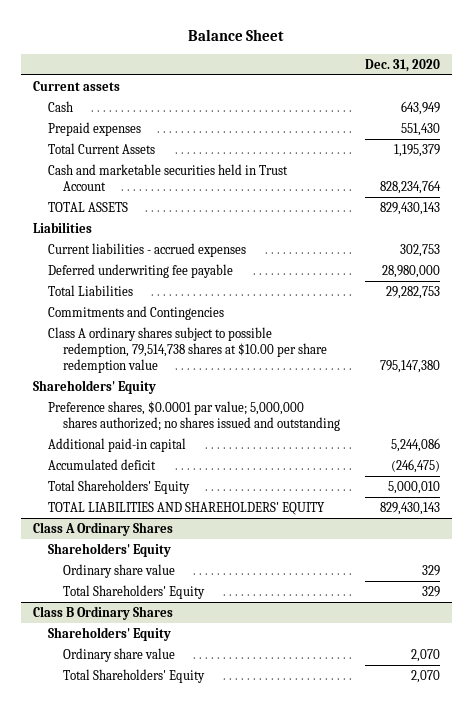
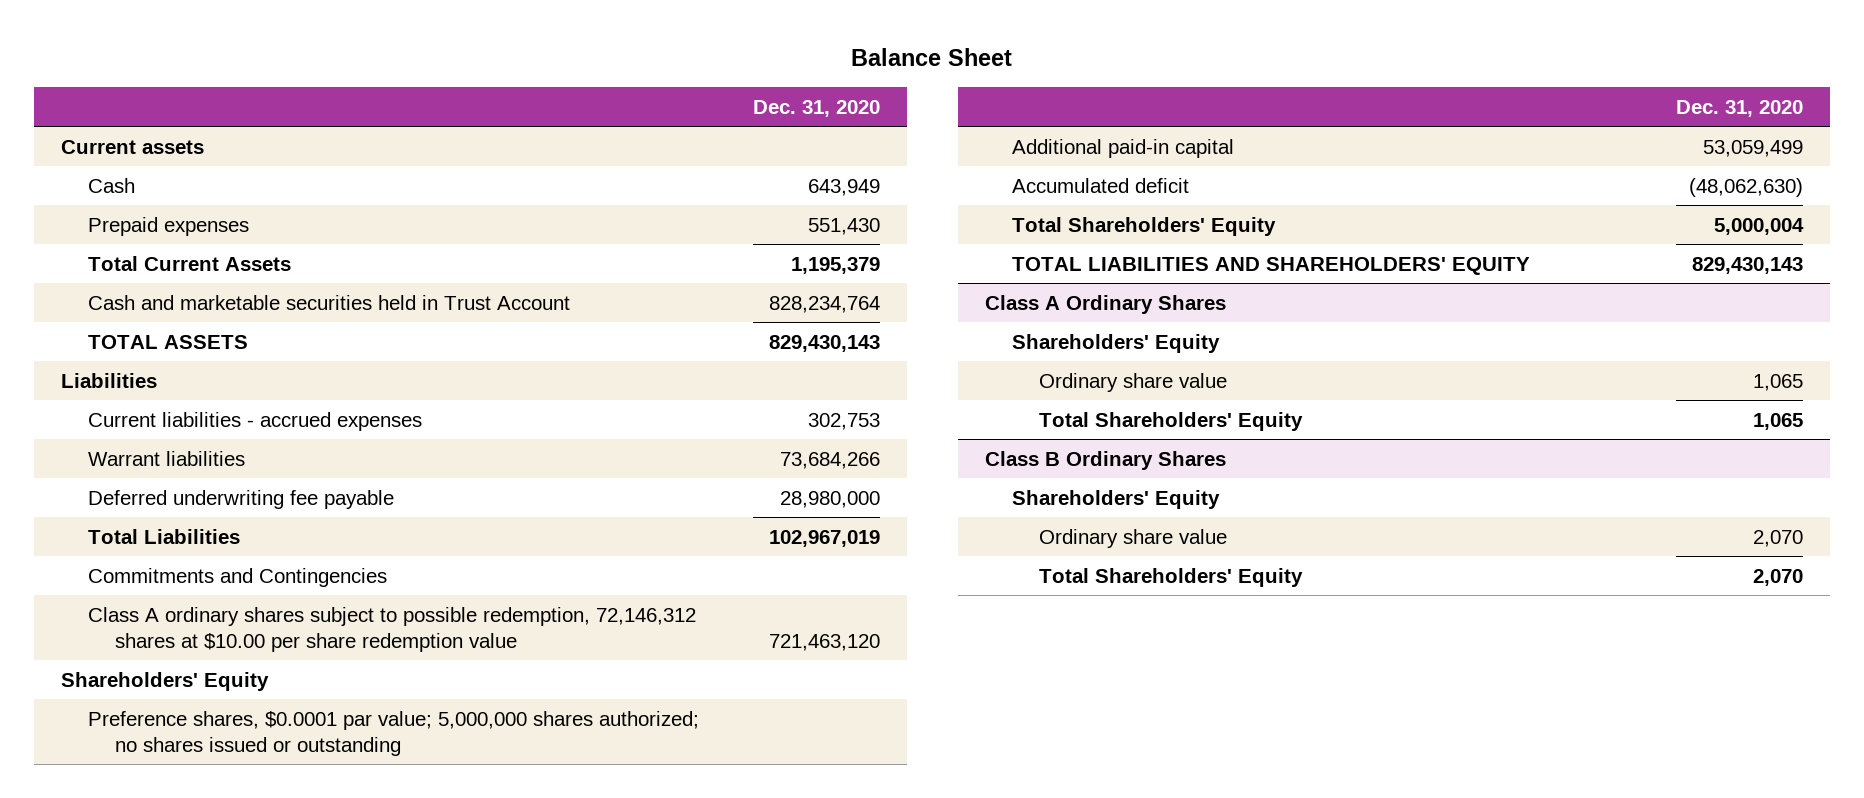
none -> [88,450,246,466] Warrant liabilities
[385,285,440,299] 29,282,753 -> [768,529,880,547] 102,967,019
[48,326,328,373] Class A ordinary shares subject to possible redemption, 79,514,738 shares at $10.00 per share redemption value -> [88,606,697,652] Class A ordinary shares subject to possible redemption, 72,146,312 shares at $10.00 per share redemption value
[379,359,440,373] 795,147,380 -> [768,633,880,651] 721,463,120
[48,400,341,431] Preference shares, $0.0001 par value; 5,000,000 shares authorized; no shares issued and outstanding -> [88,710,700,756] Preference shares, $0.0001 par value; 5,000,000 shares authorized; no shares issued or outstanding
[390,437,440,452] 5,244,086 -> [1703,139,1804,157] 53,059,499
[390,458,440,473] (246,475) -> [1689,177,1804,197] (48,062,630)
[387,480,440,494] 5,000,010 -> [1714,217,1805,235] 5,000,004
[421,564,440,576] 329 -> [1753,373,1804,391] 1,065
[421,585,440,597] 329 -> [1753,412,1804,430] 1,065

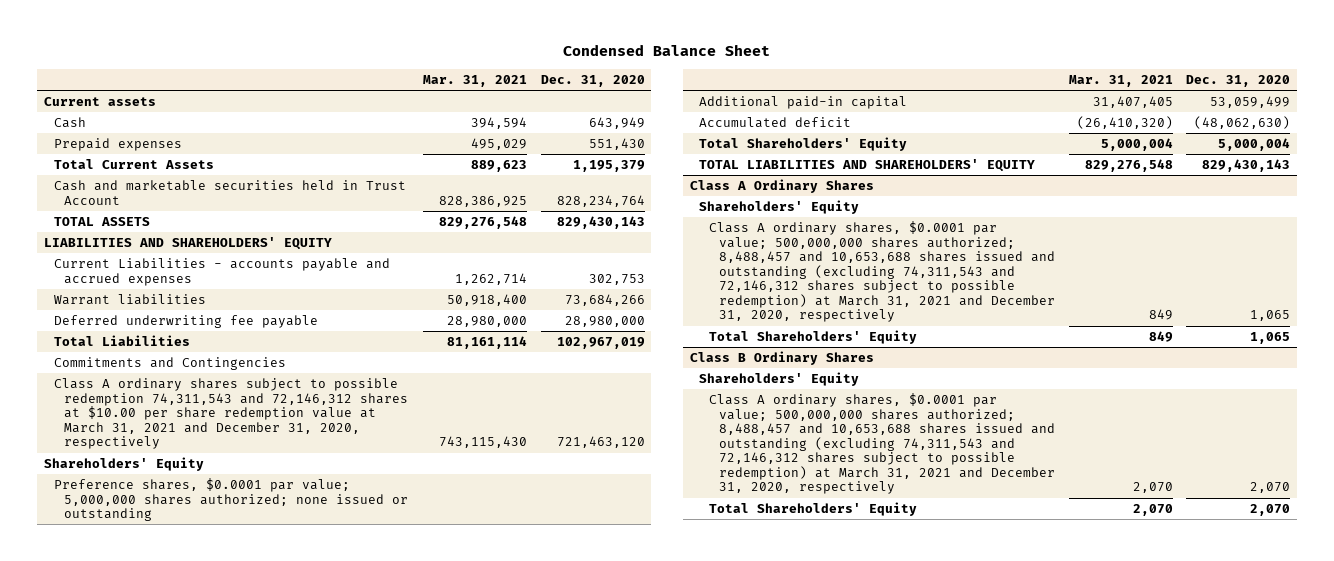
[851,48,1013,67] Balance Sheet -> [563,44,771,57] Condensed Balance Sheet
none -> [422,74,527,87] Mar. 31, 2021
[61,372,158,388] Liabilities -> none
none -> [43,237,332,251] LIABILITIES AND SHAREHOLDERS' EQUITY
[88,411,423,431] Current liabilities - accrued expenses -> [53,258,390,286] Current Liabilities - accounts payable and accrued expenses
[88,606,697,652] Class A ordinary shares subject to possible redemption, 72,146,312 shares at $10.00 per share redemption value -> [53,378,408,450] Class A ordinary shares subject to possible redemption 74,311,543 and 72,146,312 shares at $10.00 per share redemption value at March 31, 2021 and December 31, 2020, respectively
[88,710,700,756] Preference shares, $0.0001 par value; 5,000,000 shares authorized; no shares issued or outstanding -> [53,478,408,522] Preference shares, $0.0001 par value; 5,000,000 shares authorized; none issued or outstanding
[1038,372,1227,392] Ordinary share value -> [709,221,1055,323] Class A ordinary shares, $0.0001 par value; 500,000,000 shares authorized; 8,488,457 and 10,653,688 shares issued and outstanding (excluding 74,311,543 and 72,146,312 shares subject to possible redemption) at March 31, 2021 and December 31, 2020, respectively
[1038,528,1227,548] Ordinary share value -> [709,393,1055,495] Class A ordinary shares, $0.0001 par value; 500,000,000 shares authorized; 8,488,457 and 10,653,688 shares issued and outstanding (excluding 74,311,543 and 72,146,312 shares subject to possible redemption) at March 31, 2021 and December 31, 2020, respectively

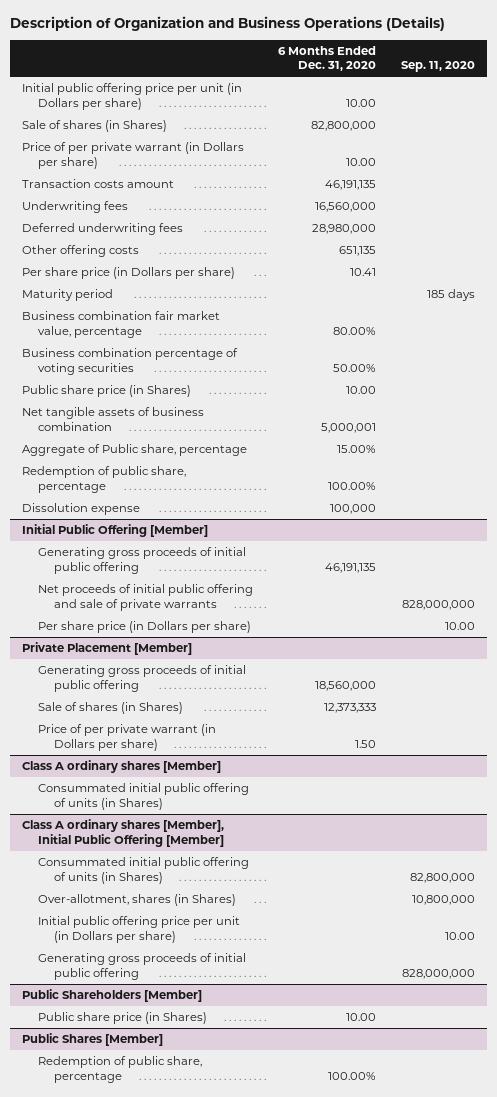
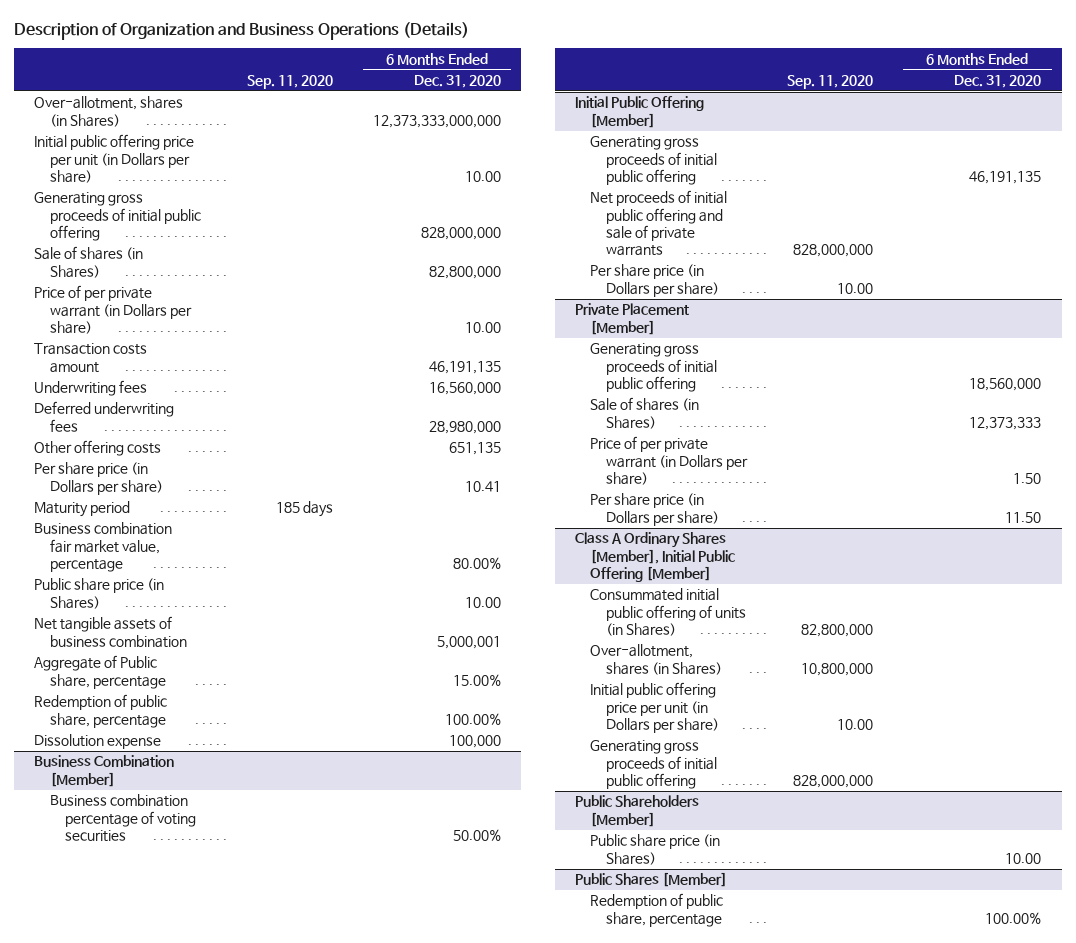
none -> [34,96,184,127] Over-allotment, shares (in Shares)
none -> [34,192,201,242] Generating gross proceeds of initial public offering
[22,348,239,375] Business combination percentage of voting securities -> none
none -> [34,755,175,787] Business Combination [Member]
none -> [49,794,197,843] Business combination percentage of voting securities
[22,760,222,774] Class A ordinary shares [Member] -> none
[38,783,250,810] Consummated initial public offering of units (in Shares) -> none
none -> [590,493,720,526] Per share price (in Dollars per share)
[22,819,225,847] Class A ordinary shares [Member], Initial Public Offering [Member] -> [574,532,736,583] Class A Ordinary Shares [Member], Initial Public Offering [Member]

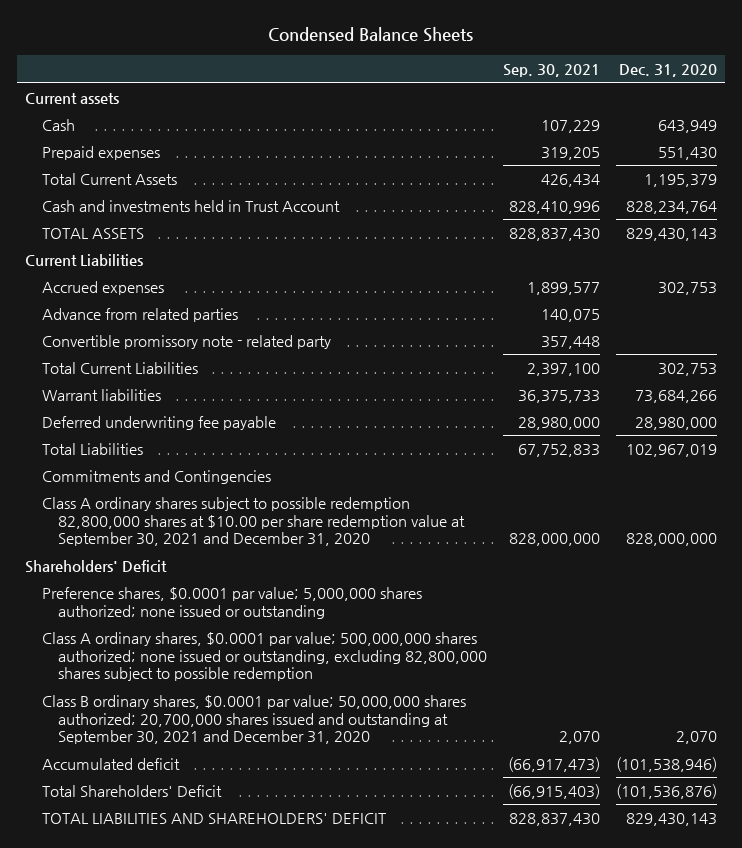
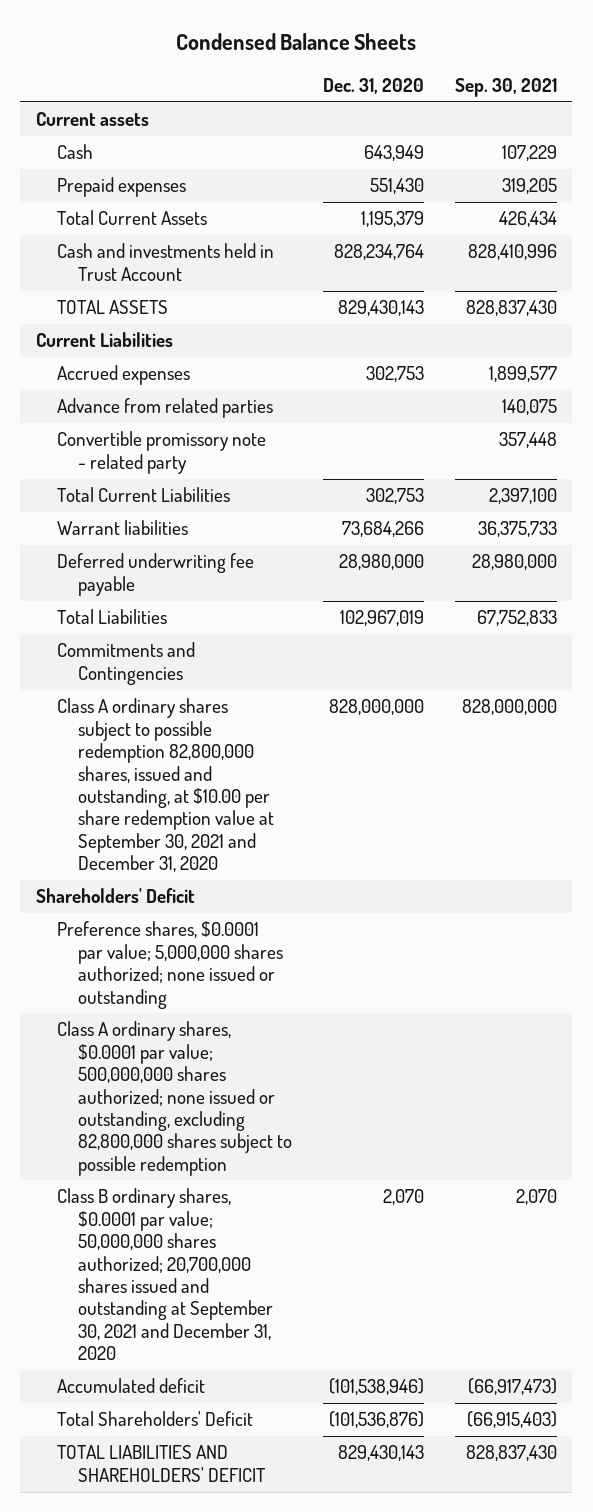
[41,496,466,547] Class A ordinary shares subject to possible redemption 82,800,000 shares at $10.00 per share redemption value at September 30, 2021 and December 31, 2020 -> [56,698,275,873] Class A ordinary shares subject to possible redemption 82,800,000 shares, issued and outstanding, at $10.00 per share redemption value at September 30, 2021 and December 31, 2020

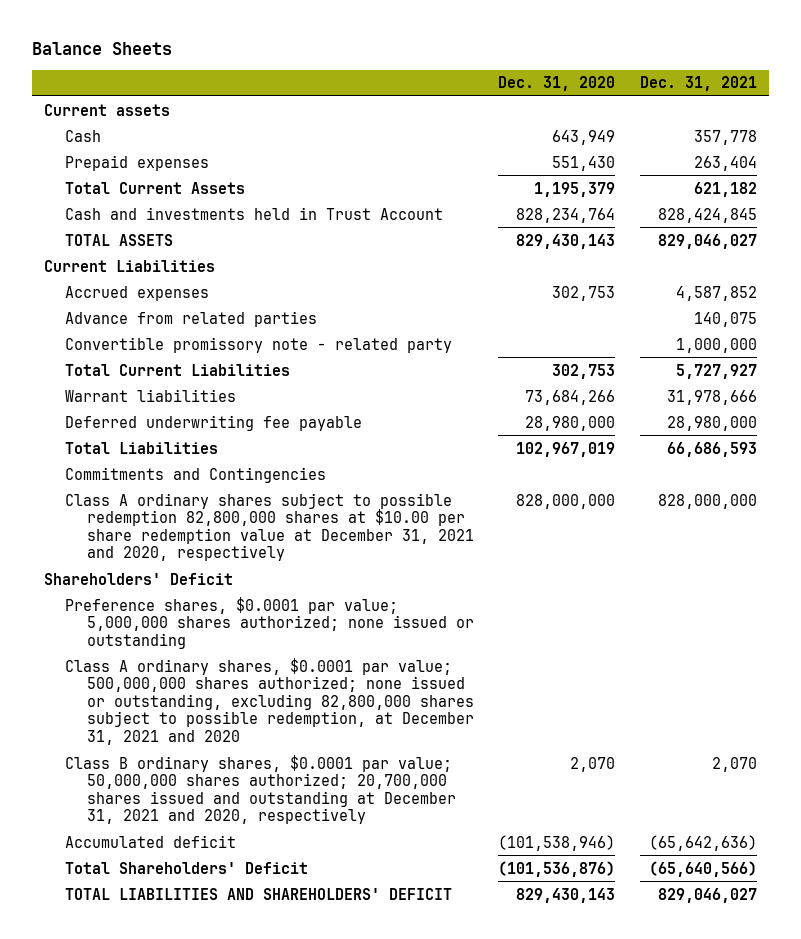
[176,32,417,50] Condensed Balance Sheets -> [31,41,172,55] Balance Sheets
[454,78,557,98] Sep. 30, 2021 -> none
none -> [639,76,757,92] Dec. 31, 2021
[56,698,275,873] Class A ordinary shares subject to possible redemption 82,800,000 shares, issued and outstanding, at $10.00 per share redemption value at September 30, 2021 and December 31, 2020 -> [65,492,474,562] Class A ordinary shares subject to possible redemption 82,800,000 shares at $10.00 per share redemption value at December 31, 2021 and 2020, respectively
[56,1021,293,1176] Class A ordinary shares, $0.0001 par value; 500,000,000 shares authorized; none issued or outstanding, excluding 82,800,000 shares subject to possible redemption -> [65,657,474,745] Class A ordinary shares, $0.0001 par value; 500,000,000 shares authorized; none issued or outstanding, excluding 82,800,000 shares subject to possible redemption, at December 31, 2021 and 2020
[56,1188,274,1361] Class B ordinary shares, $0.0001 par value; 50,000,000 shares authorized; 20,700,000 shares issued and outstanding at September 30, 2021 and December 31, 2020 -> [65,754,456,825] Class B ordinary shares, $0.0001 par value; 50,000,000 shares authorized; 20,700,000 shares issued and outstanding at December 31, 2021 and 2020, respectively

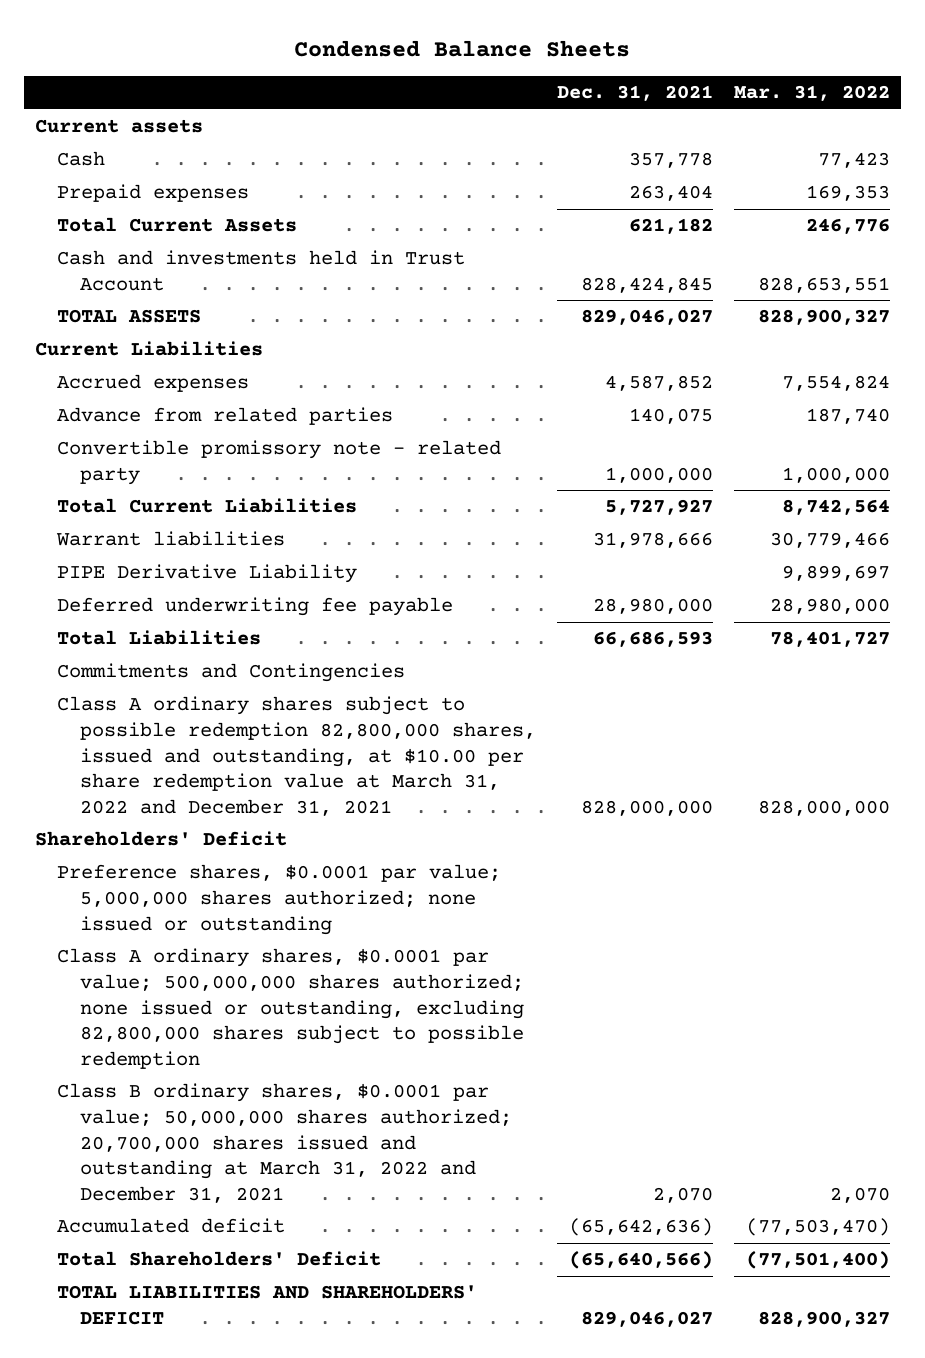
[31,41,172,55] Balance Sheets -> [294,39,631,57] Condensed Balance Sheets
[498,76,616,92] Dec. 31, 2020 -> none
none -> [734,85,891,102] Mar. 31, 2022
none -> [57,564,358,584] PIPE Derivative Liability
[65,492,474,562] Class A ordinary shares subject to possible redemption 82,800,000 shares at $10.00 per share redemption value at December 31, 2021 and 2020, respectively -> [57,696,537,816] Class A ordinary shares subject to possible redemption 82,800,000 shares, issued and outstanding, at $10.00 per share redemption value at March 31, 2022 and December 31, 2021
[65,657,474,745] Class A ordinary shares, $0.0001 par value; 500,000,000 shares authorized; none issued or outstanding, excluding 82,800,000 shares subject to possible redemption, at December 31, 2021 and 2020 -> [57,948,525,1069] Class A ordinary shares, $0.0001 par value; 500,000,000 shares authorized; none issued or outstanding, excluding 82,800,000 shares subject to possible redemption
[65,754,456,825] Class B ordinary shares, $0.0001 par value; 50,000,000 shares authorized; 20,700,000 shares issued and outstanding at December 31, 2021 and 2020, respectively -> [57,1083,513,1203] Class B ordinary shares, $0.0001 par value; 50,000,000 shares authorized; 20,700,000 shares issued and outstanding at March 31, 2022 and December 31, 2021

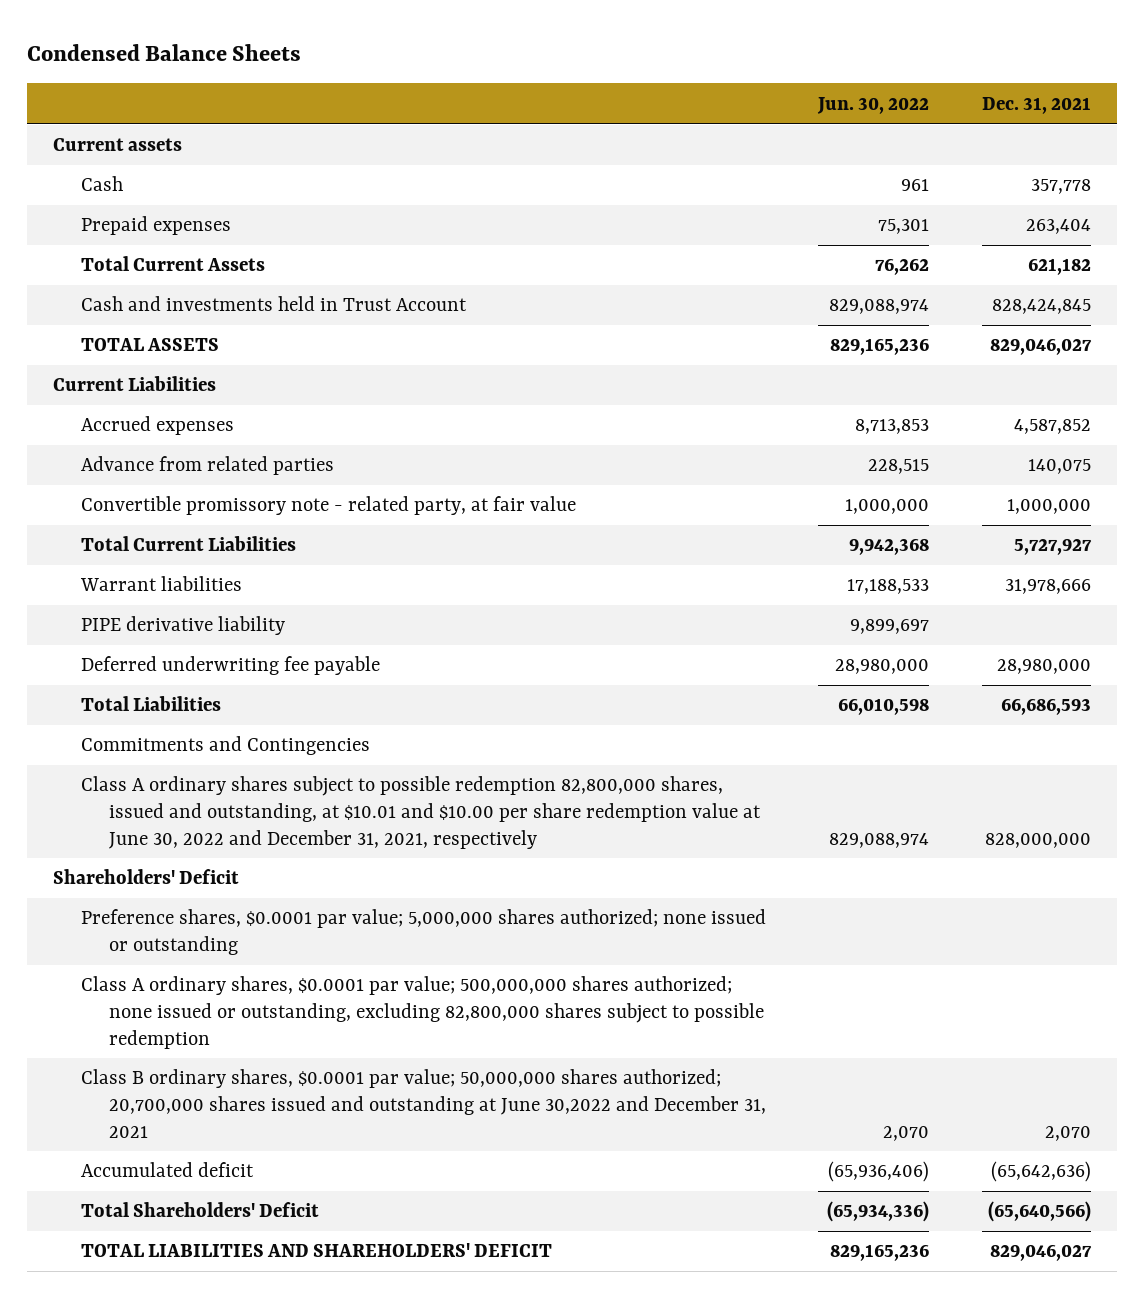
[734,85,891,102] Mar. 31, 2022 -> none
none -> [817,96,930,114] Jun. 30, 2022
[57,440,502,485] Convertible promissory note - related party -> [80,496,576,516] Convertible promissory note - related party, at fair value
[57,564,358,584] PIPE Derivative Liability -> [80,616,285,636] PIPE derivative liability
[57,696,537,816] Class A ordinary shares subject to possible redemption 82,800,000 shares, issued and outstanding, at $10.00 per share redemption value at March 31, 2022 and December 31, 2021 -> [80,776,761,849] Class A ordinary shares subject to possible redemption 82,800,000 shares, issued and outstanding, at $10.01 and $10.00 per share redemption value at June 30, 2022 and December 31, 2021, respectively
[57,1083,513,1203] Class B ordinary shares, $0.0001 par value; 50,000,000 shares authorized; 20,700,000 shares issued and outstanding at March 31, 2022 and December 31, 2021 -> [80,1069,766,1138] Class B ordinary shares, $0.0001 par value; 50,000,000 shares authorized; 20,700,000 shares issued and outstanding at June 30,2022 and December 31, 2021

